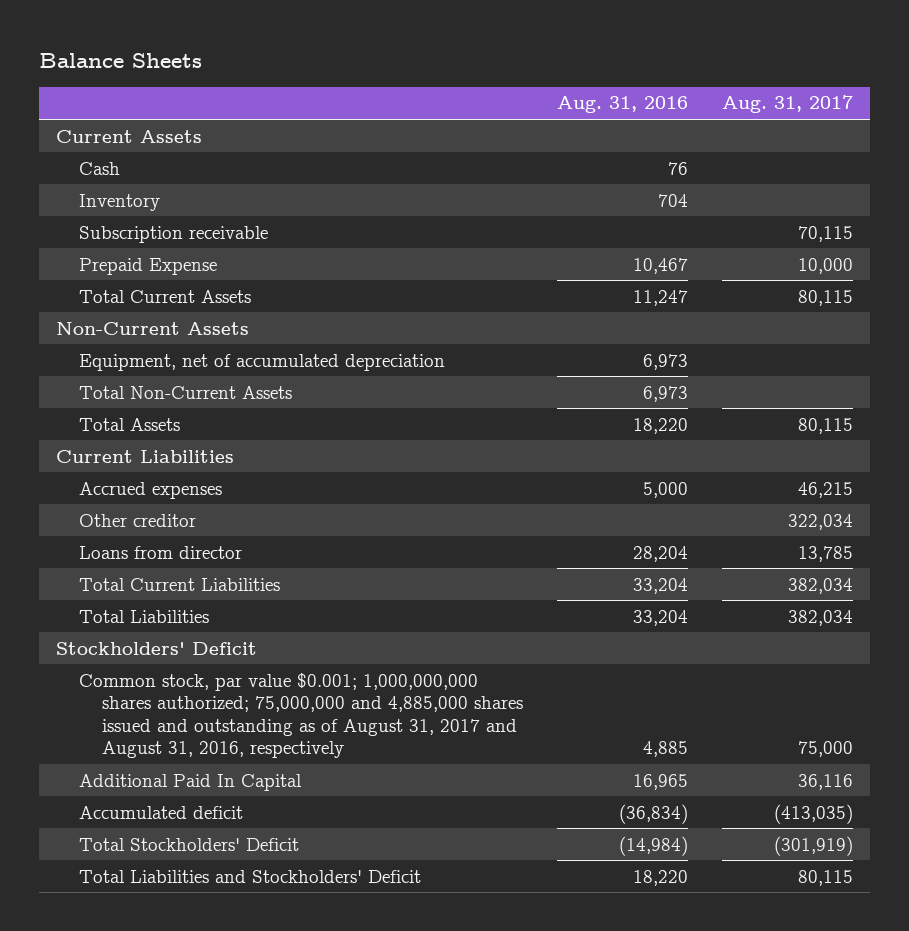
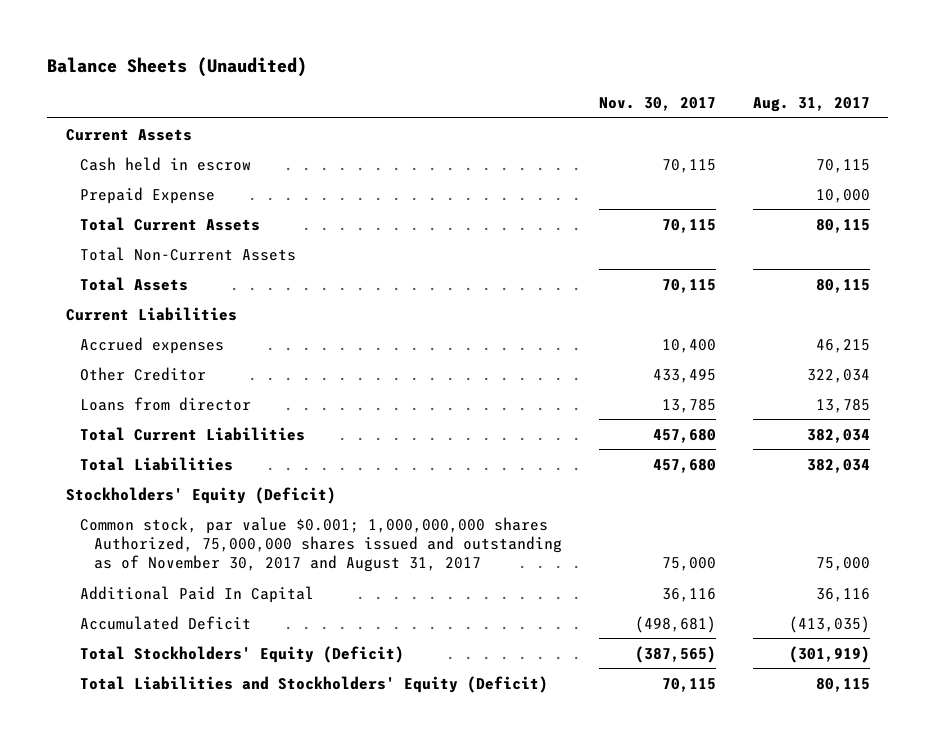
[39,53,203,69] Balance Sheets -> [47,56,308,77] Balance Sheets (Unaudited)
[557,96,689,114] Aug. 31, 2016 -> none
none -> [599,96,717,111] Nov. 30, 2017
[79,161,121,175] Cash -> none
[79,193,161,211] Inventory -> none
[79,225,269,243] Subscription receivable -> [80,156,252,171] Cash held in escrow
[56,321,250,335] Non-Current Assets -> none
[79,353,446,371] Equipment, net of accumulated depreciation -> none
[79,513,197,527] Other creditor -> [80,366,207,381] Other Creditor
[56,641,258,655] Stockholders' Deficit -> [65,486,336,504] Stockholders' Equity (Deficit)
[79,672,524,759] Common stock, par value $0.001; 1,000,000,000 shares authorized; 75,000,000 and 4,885,000 shares issued and outstanding as of August 31, 2017 and August 31, 2016, respectively -> [80,516,563,572] Common stock, par value $0.001; 1,000,000,000 shares Authorized, 75,000,000 shares issued and outstanding as of November 30, 2017 and August 31, 2017
[79,805,244,819] Accumulated deficit -> [80,615,252,630] Accumulated Deficit
[79,837,300,851] Total Stockholders' Deficit -> [80,645,405,663] Total Stockholders' Equity (Deficit)
[79,869,422,883] Total Liabilities and Stockholders' Deficit -> [80,675,549,693] Total Liabilities and Stockholders' Equity (Deficit)

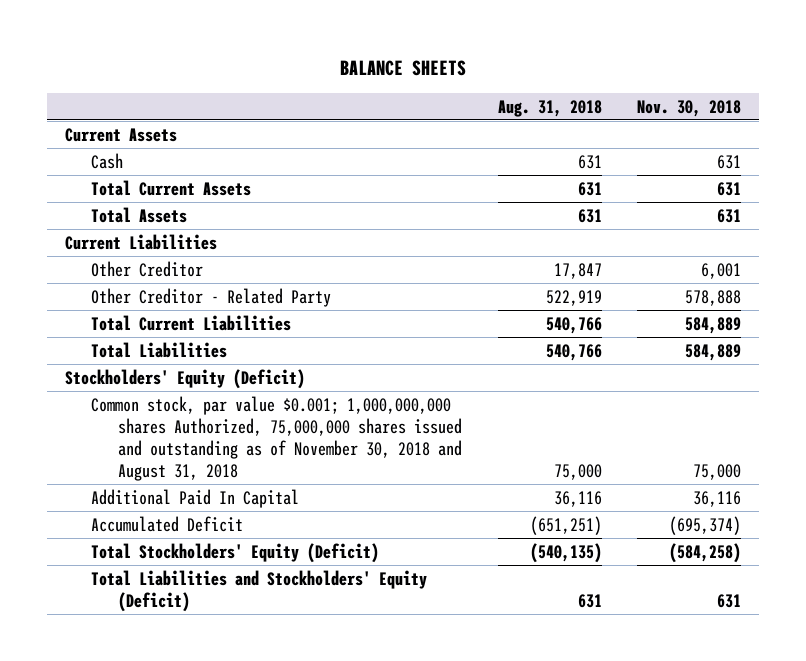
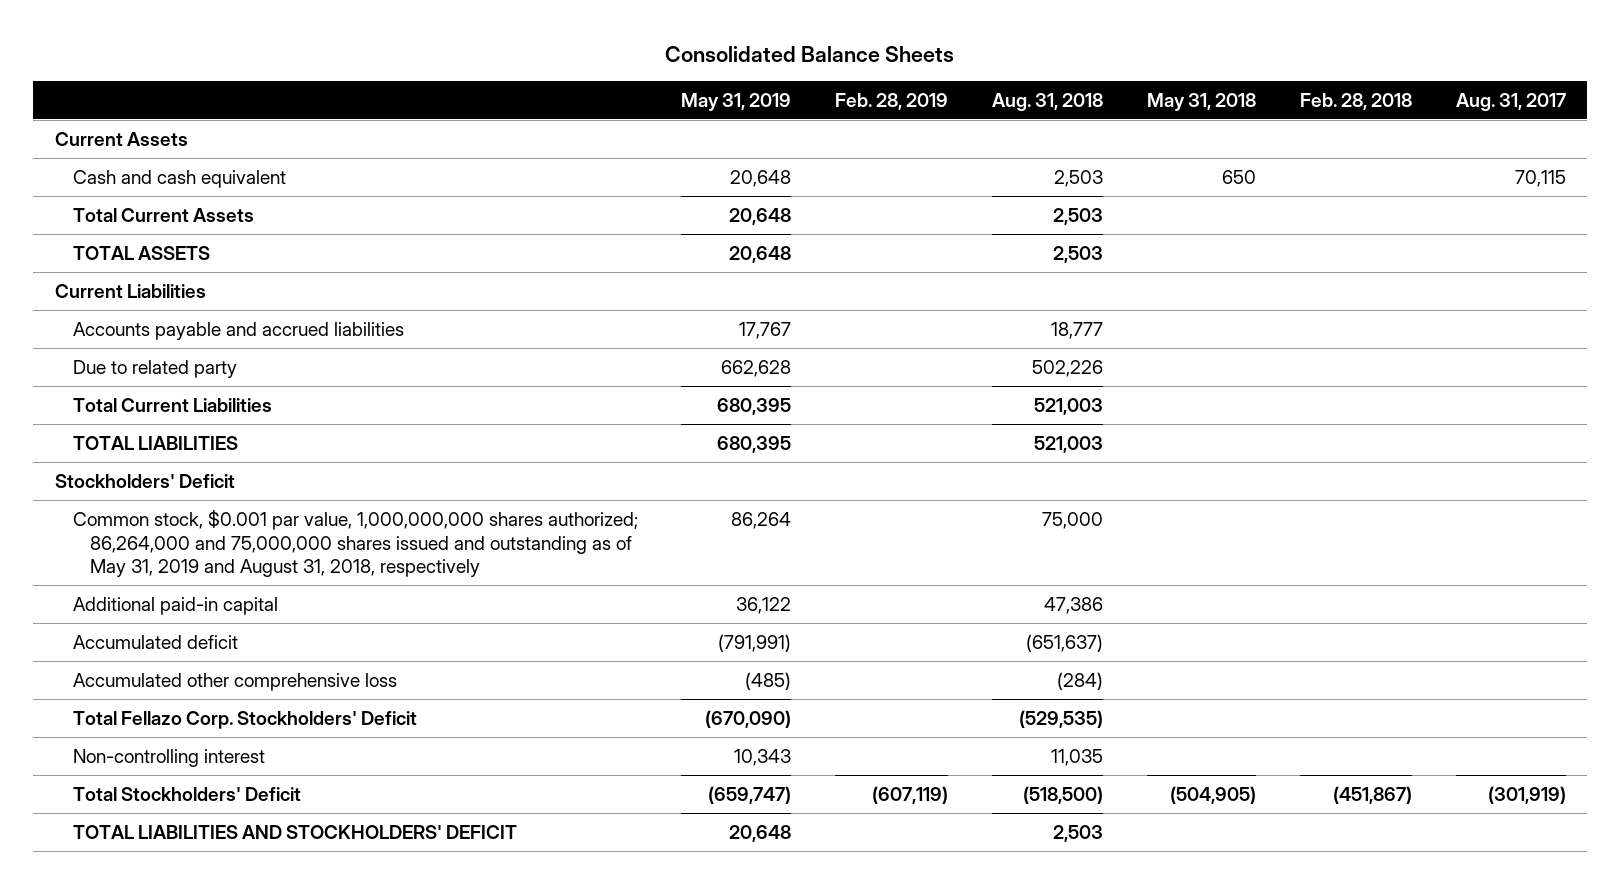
[339,59,466,76] BALANCE SHEETS -> [665,46,955,63] Consolidated Balance Sheets
[636,99,741,117] Nov. 30, 2018 -> none
none -> [681,92,792,111] May 31, 2019
none -> [835,92,949,110] Feb. 28, 2019
none -> [1146,92,1256,111] May 31, 2018
none -> [1299,92,1412,110] Feb. 28, 2018
none -> [1455,92,1566,111] Aug. 31, 2017
[91,152,124,169] Cash -> none
none -> [72,169,286,188] Cash and cash equivalent
[577,181,602,196] 631 -> [1053,207,1104,225] 2,503
[91,206,188,223] Total Assets -> [72,245,210,260] TOTAL ASSETS
[577,208,602,223] 631 -> [1053,245,1104,263] 2,503
[91,260,204,277] Other Creditor -> none
[91,287,332,307] Other Creditor - Related Party -> none
none -> [72,321,404,340] Accounts payable and accrued liabilities
none -> [72,359,237,378] Due to related party
[545,316,602,334] 540,766 -> [1034,397,1104,415] 521,003
[91,341,228,358] Total Liabilities -> [72,435,238,450] TOTAL LIABILITIES
[545,343,602,361] 540,766 -> [1034,435,1104,453] 521,003
[64,368,305,389] Stockholders' Equity (Deficit) -> [54,473,235,488] Stockholders' Deficit
[91,395,463,481] Common stock, par value $0.001; 1,000,000,000 shares Authorized, 75,000,000 shares issued and outstanding as of November 30, 2018 and August 31, 2018 -> [72,509,638,578] Common stock, $0.001 par value, 1,000,000,000 shares authorized; 86,264,000 and 75,000,000 shares issued and outstanding as of May 31, 2019 and August 31, 2018, respectively
[91,488,300,508] Additional Paid In Capital -> [72,596,278,615] Additional paid-in capital
[553,490,602,507] 36,116 -> [1044,596,1104,614] 47,386
[91,515,244,532] Accumulated Deficit -> [72,634,238,649] Accumulated deficit
[529,515,602,535] (651,251) -> [1026,633,1104,652] (651,637)
none -> [72,672,397,691] Accumulated other comprehensive loss
none -> [72,710,417,729] Total Fellazo Corp. Stockholders' Deficit
none -> [72,748,265,767] Non-controlling interest
[91,542,380,563] Total Stockholders' Equity (Deficit) -> [72,786,301,801] Total Stockholders' Deficit
[529,542,602,563] (540,135) -> [1023,785,1104,804] (518,500)
[91,569,428,612] Total Liabilities and Stockholders' Equity (Deficit) -> [72,824,517,839] TOTAL LIABILITIES AND STOCKHOLDERS' DEFICIT
[577,593,602,608] 631 -> [1053,824,1104,842] 2,503

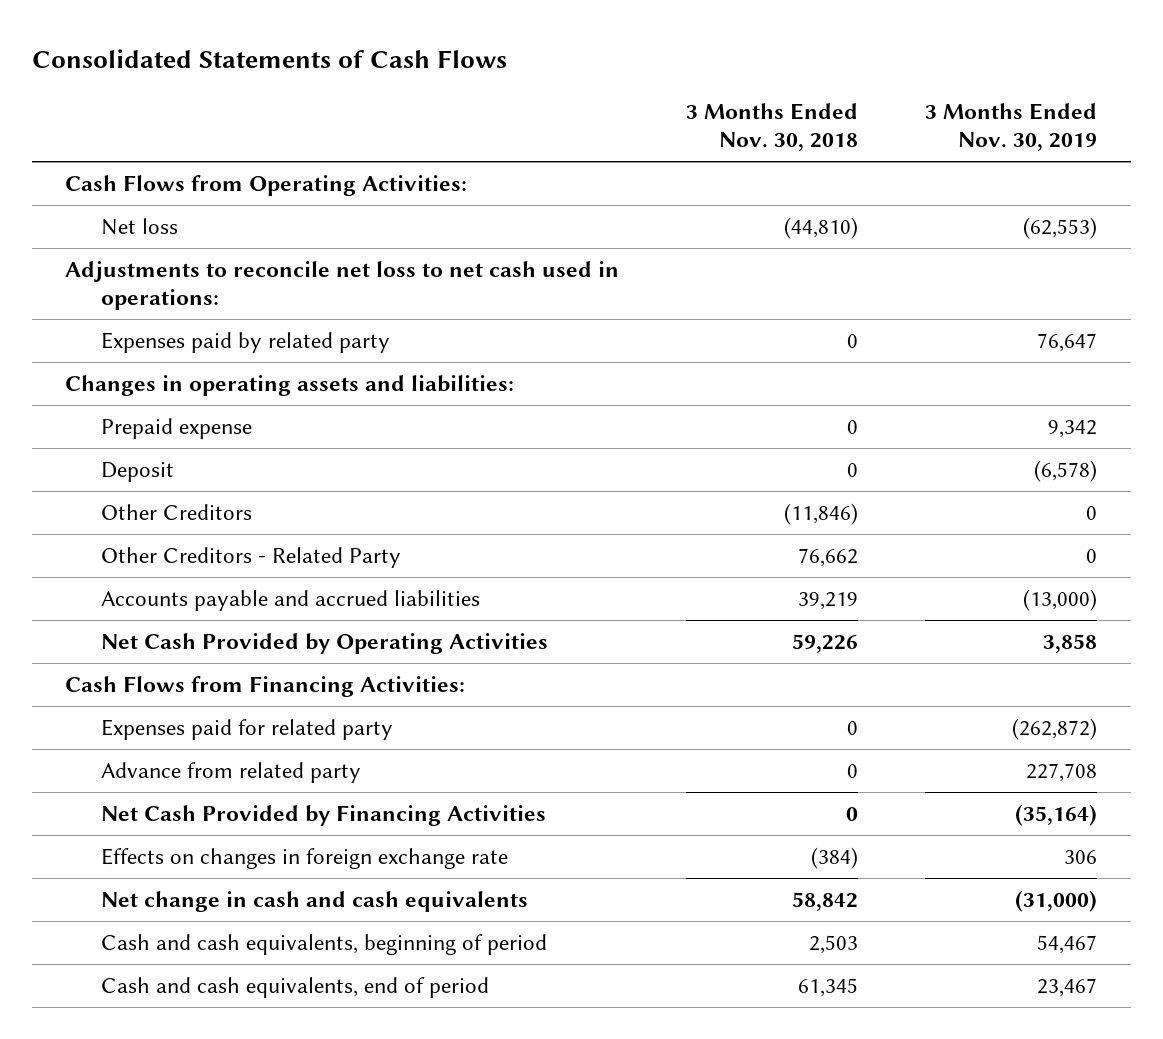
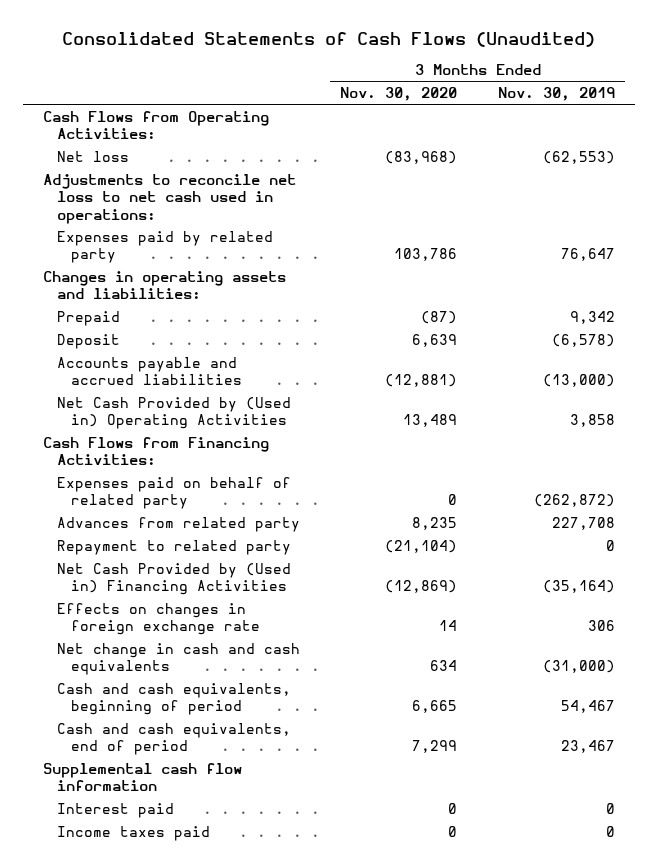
[32,48,508,68] Consolidated Statements of Cash Flows -> [61,31,595,47] Consolidated Statements of Cash Flows (Unaudited)
[686,103,859,152] 3 Months Ended Nov. 30, 2018 -> none
none -> [340,87,458,102] Nov. 30, 2020
[101,417,253,439] Prepaid expense -> [57,310,121,326] Prepaid
[101,503,253,520] Other Creditors -> none
[101,546,402,568] Other Creditors - Related Party -> none
[101,632,549,654] Net Cash Provided by Operating Activities -> [57,396,292,430] Net Cash Provided by (Used in) Operating Activities
[101,718,394,740] Expenses paid for related party -> [57,476,292,510] Expenses paid on behalf of related party
[101,761,362,783] Advance from related party -> [57,516,301,532] Advances from related party
none -> [57,539,292,555] Repayment to related party
[101,804,547,826] Net Cash Provided by Financing Activities -> [57,562,292,596] Net Cash Provided by (Used in) Financing Activities
none -> [42,762,242,792] Supplemental cash flow information
none -> [57,802,175,818] Interest paid
none -> [57,825,211,841] Income taxes paid

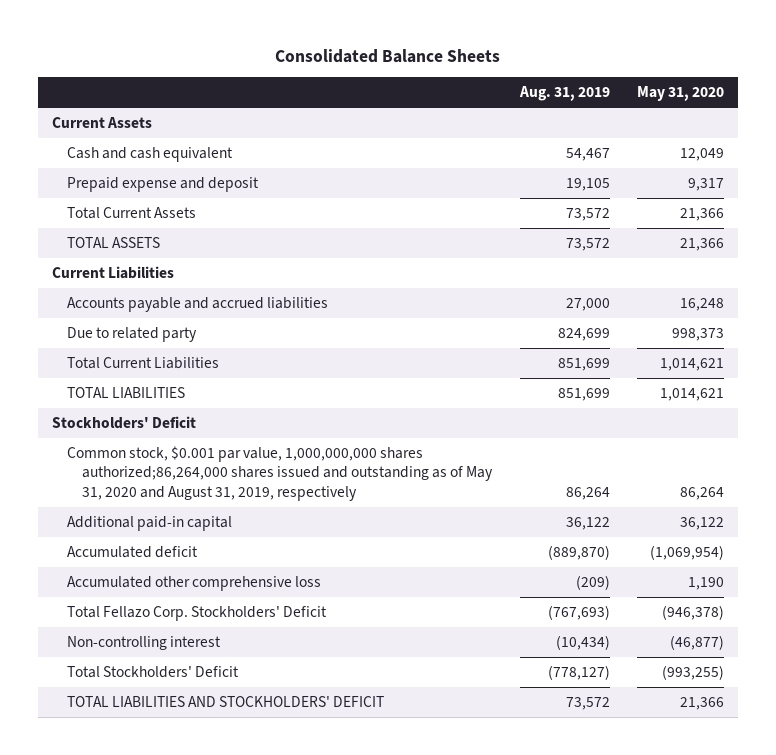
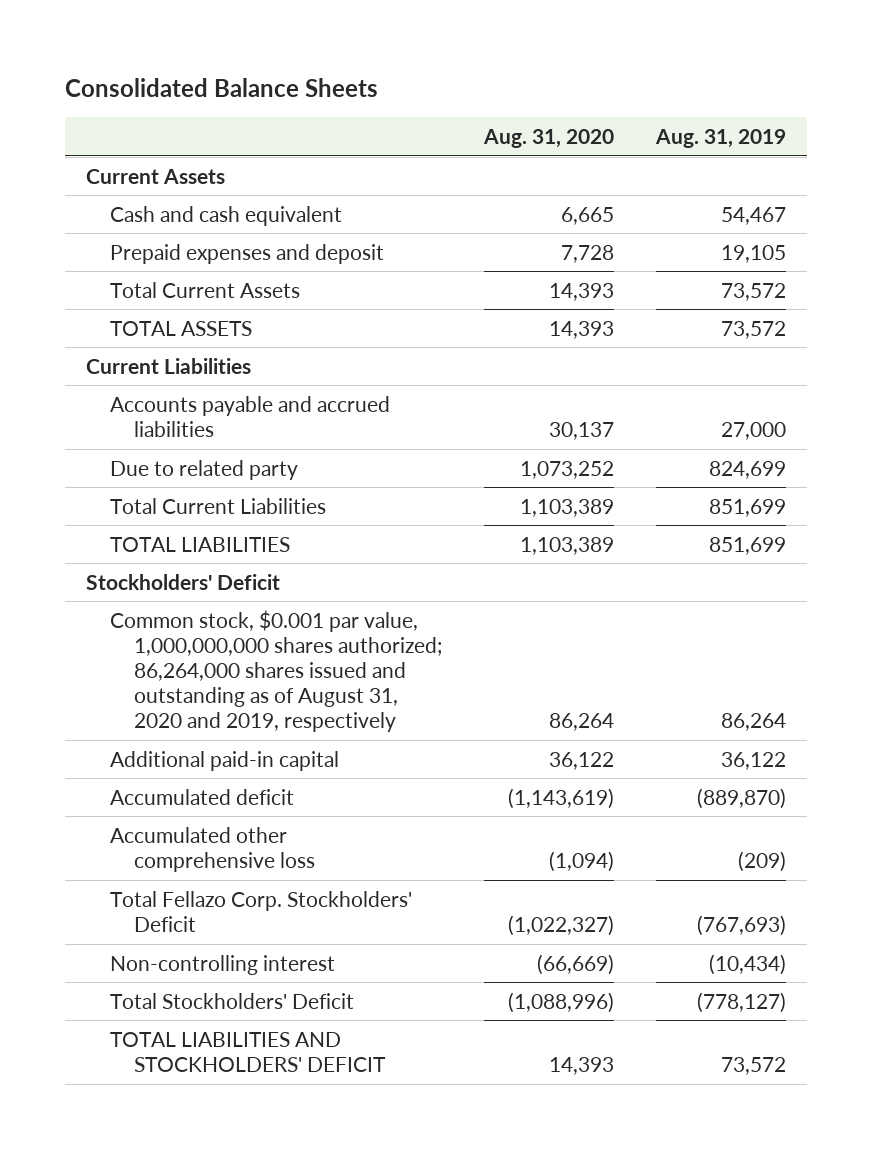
[637,86,725,102] May 31, 2020 -> none
none -> [483,129,615,149] Aug. 31, 2020
[67,176,260,192] Prepaid expense and deposit -> [110,243,385,264] Prepaid expenses and deposit
[67,445,494,502] Common stock, $0.001 par value, 1,000,000,000 shares authorized;86,264,000 shares issued and outstanding as of May 31, 2020 and August 31, 2019, respectively -> [110,609,443,733] Common stock, $0.001 par value, 1,000,000,000 shares authorized; 86,264,000 shares issued and outstanding as of August 31, 2020 and 2019, respectively

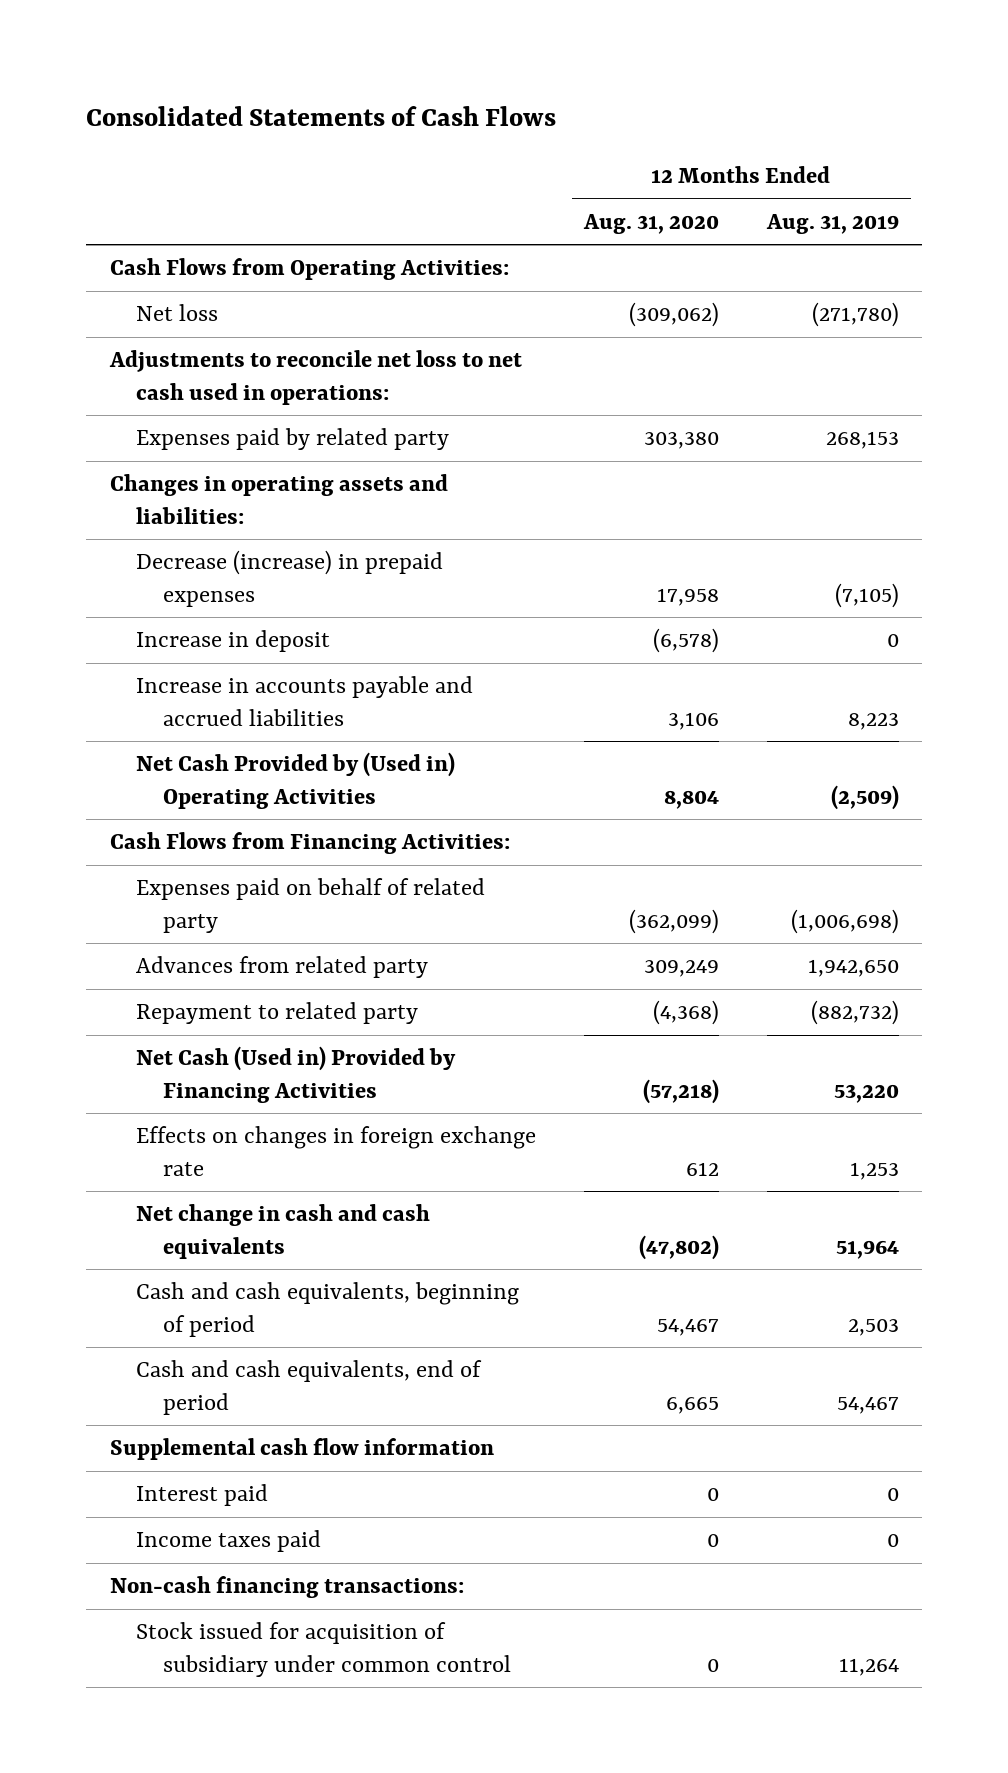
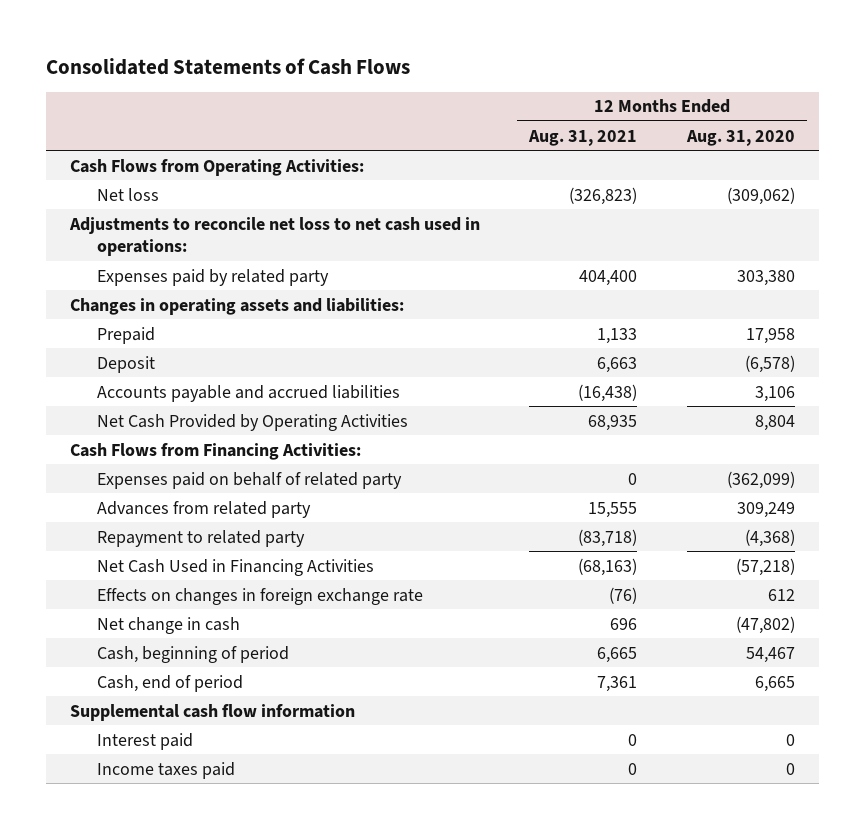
[765,213,899,234] Aug. 31, 2019 -> none
none -> [528,129,638,146] Aug. 31, 2021
[136,550,444,607] Decrease (increase) in prepaid expenses -> [96,326,155,344] Prepaid
[136,630,331,653] Increase in deposit -> [96,355,155,373] Deposit
[136,676,474,726] Increase in accounts payable and accrued liabilities -> [96,384,400,402] Accounts payable and accrued liabilities
[136,752,456,809] Net Cash Provided by (Used in) Operating Activities -> [96,413,408,431] Net Cash Provided by Operating Activities
[136,1046,457,1103] Net Cash (Used in) Provided by Financing Activities -> [96,558,374,576] Net Cash Used in Financing Activities
[136,1204,431,1259] Net change in cash and cash equivalents -> [96,616,240,634] Net change in cash
[136,1282,520,1337] Cash and cash equivalents, beginning of period -> [96,645,289,663] Cash, beginning of period
[136,1360,483,1415] Cash and cash equivalents, end of period -> [96,674,243,692] Cash, end of period
[109,1576,464,1599] Non-cash financing transactions: -> none
[136,1622,512,1677] Stock issued for acquisition of subsidiary under common control -> none

